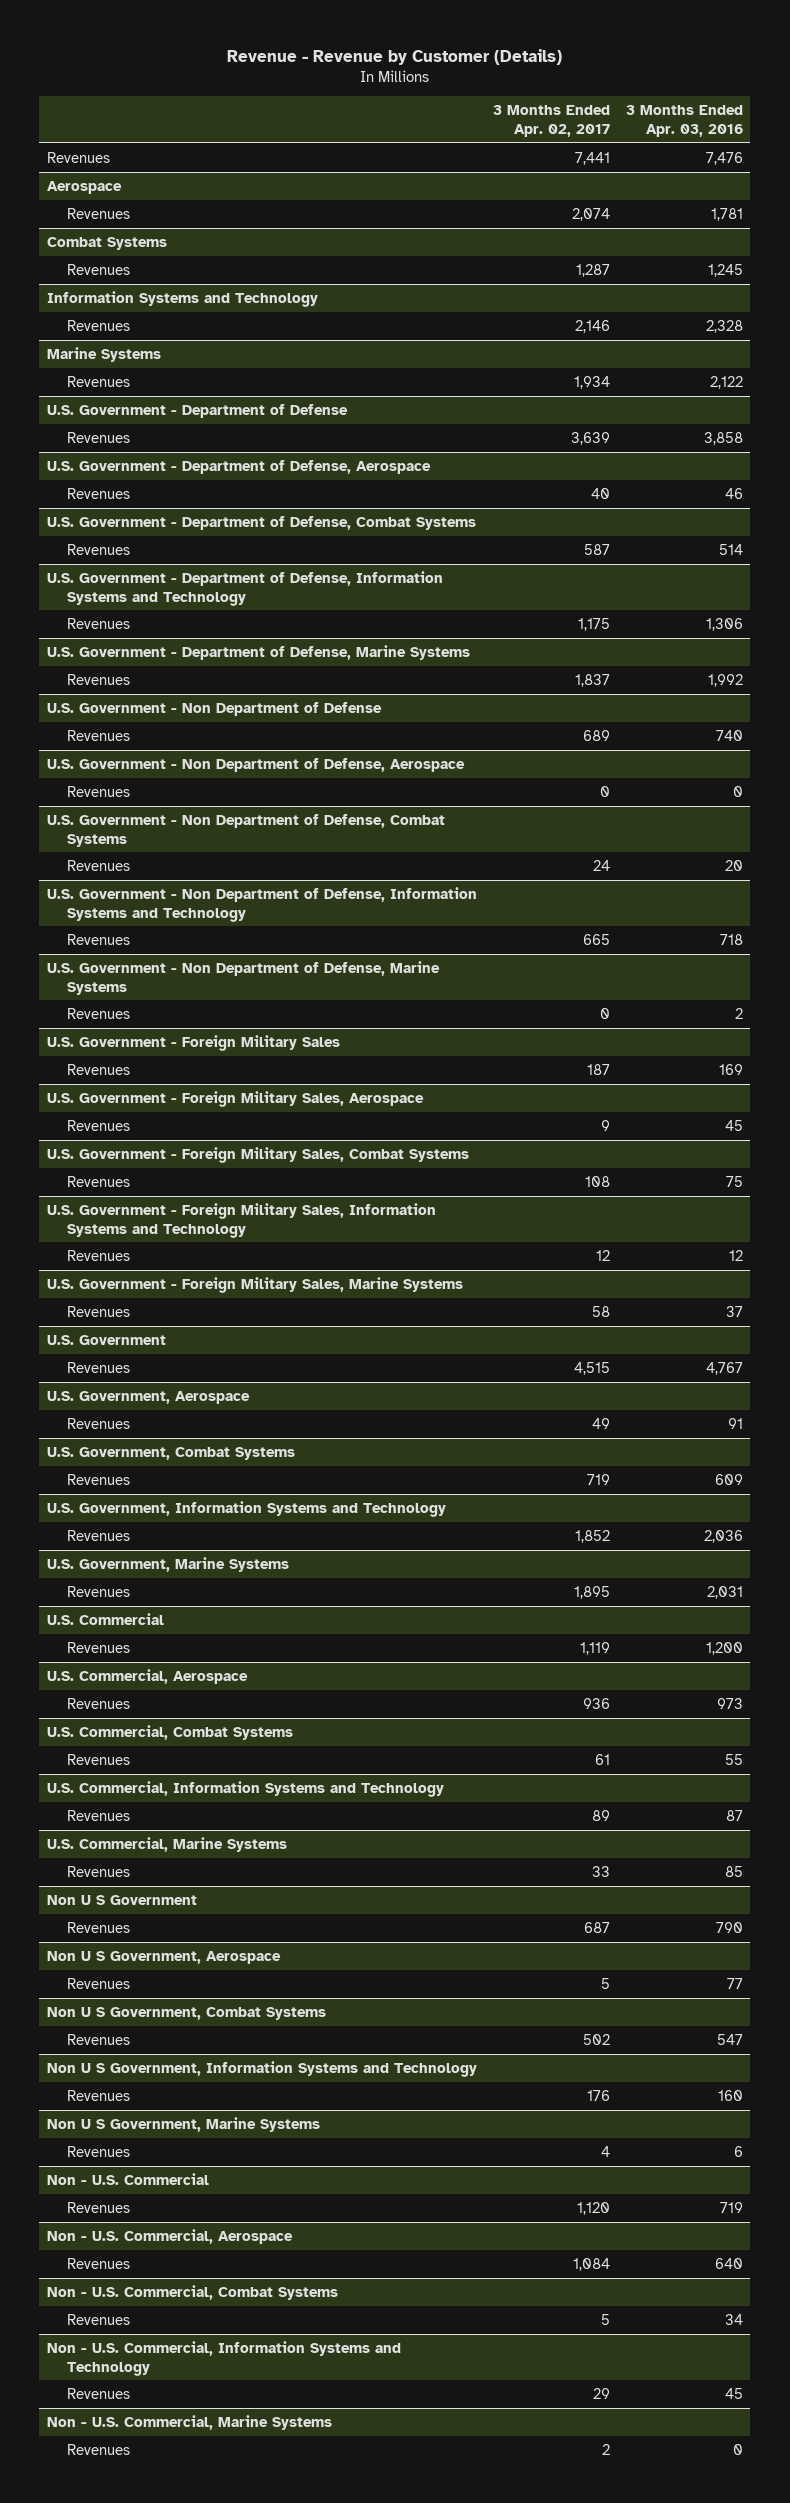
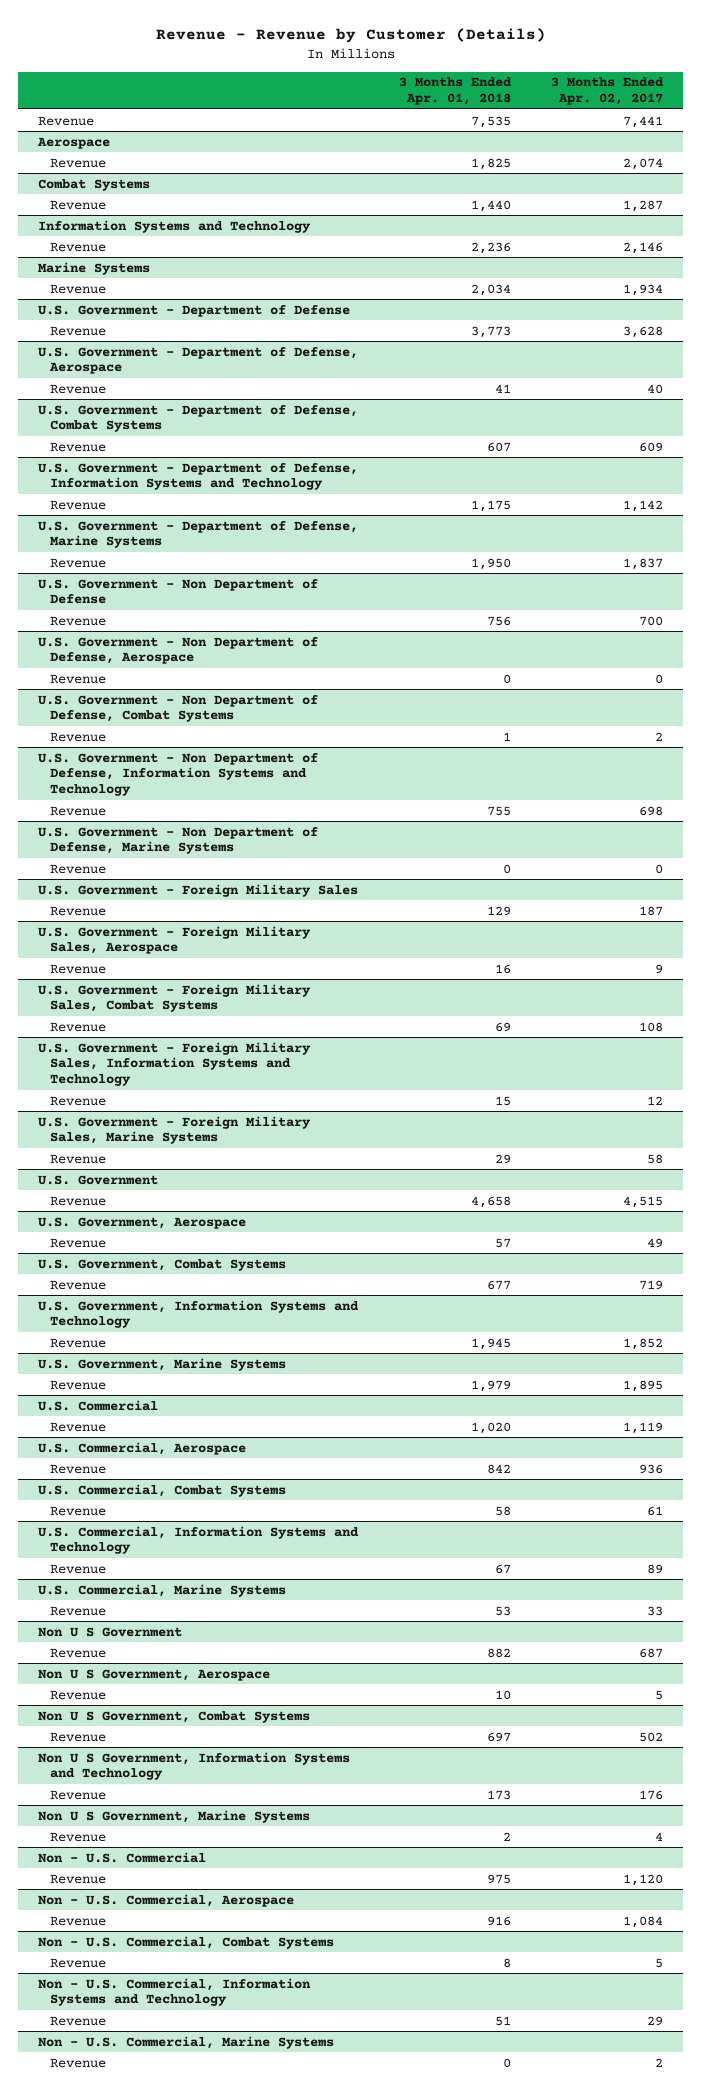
[625,105,743,138] 3 Months Ended Apr. 03, 2016 -> none
none -> [398,77,512,106] 3 Months Ended Apr. 01, 2018
[47,151,111,163] Revenues -> [38,115,95,126] Revenue
[67,207,131,219] Revenues -> [50,157,107,168] Revenue
[67,263,131,275] Revenues -> [50,199,107,210] Revenue
[67,319,131,331] Revenues -> [50,241,107,252] Revenue
[67,375,131,387] Revenues -> [50,283,107,294] Revenue
[67,431,131,443] Revenues -> none
none -> [50,325,107,336] Revenue
[67,487,131,499] Revenues -> [50,383,107,394] Revenue
[67,543,131,555] Revenues -> none
none -> [50,441,107,452] Revenue
[67,617,131,629] Revenues -> none
none -> [50,499,107,510] Revenue
[67,673,131,685] Revenues -> [50,557,107,568] Revenue
[67,729,131,741] Revenues -> none
none -> [50,615,107,626] Revenue
[67,785,131,797] Revenues -> [50,673,107,684] Revenue
[67,859,131,871] Revenues -> none
none -> [50,731,107,742] Revenue
[67,933,131,945] Revenues -> none
none -> [50,805,107,816] Revenue
[67,1007,131,1019] Revenues -> [50,863,107,874] Revenue
[67,1063,131,1075] Revenues -> [50,905,107,916] Revenue
[67,1119,131,1131] Revenues -> [50,963,107,974] Revenue
[67,1175,131,1187] Revenues -> [50,1021,107,1032] Revenue
[67,1249,131,1261] Revenues -> [50,1095,107,1106] Revenue
[67,1305,131,1317] Revenues -> [50,1153,107,1164] Revenue
[67,1361,131,1373] Revenues -> [50,1195,107,1206] Revenue
[67,1417,131,1429] Revenues -> [50,1237,107,1248] Revenue
[67,1473,131,1485] Revenues -> [50,1279,107,1290] Revenue
[67,1529,131,1541] Revenues -> [50,1337,107,1348] Revenue
[67,1585,131,1597] Revenues -> [50,1379,107,1390] Revenue
[67,1641,131,1653] Revenues -> [50,1421,107,1432] Revenue
[67,1697,131,1709] Revenues -> [50,1463,107,1474] Revenue
[67,1753,131,1765] Revenues -> [50,1505,107,1516] Revenue
[67,1809,131,1821] Revenues -> [50,1563,107,1574] Revenue
[67,1865,131,1877] Revenues -> [50,1605,107,1616] Revenue
[67,1921,131,1933] Revenues -> [50,1647,107,1658] Revenue
[67,1977,131,1989] Revenues -> [50,1689,107,1700] Revenue
[67,2033,131,2045] Revenues -> [50,1731,107,1742] Revenue
[67,2089,131,2101] Revenues -> [50,1789,107,1800] Revenue
[67,2145,131,2157] Revenues -> [50,1831,107,1842] Revenue
[67,2201,131,2213] Revenues -> [50,1873,107,1884] Revenue
[67,2257,131,2269] Revenues -> [50,1915,107,1926] Revenue
[67,2313,131,2325] Revenues -> [50,1957,107,1968] Revenue
[67,2387,131,2399] Revenues -> [50,2015,107,2026] Revenue
[67,2443,131,2455] Revenues -> [50,2057,107,2068] Revenue

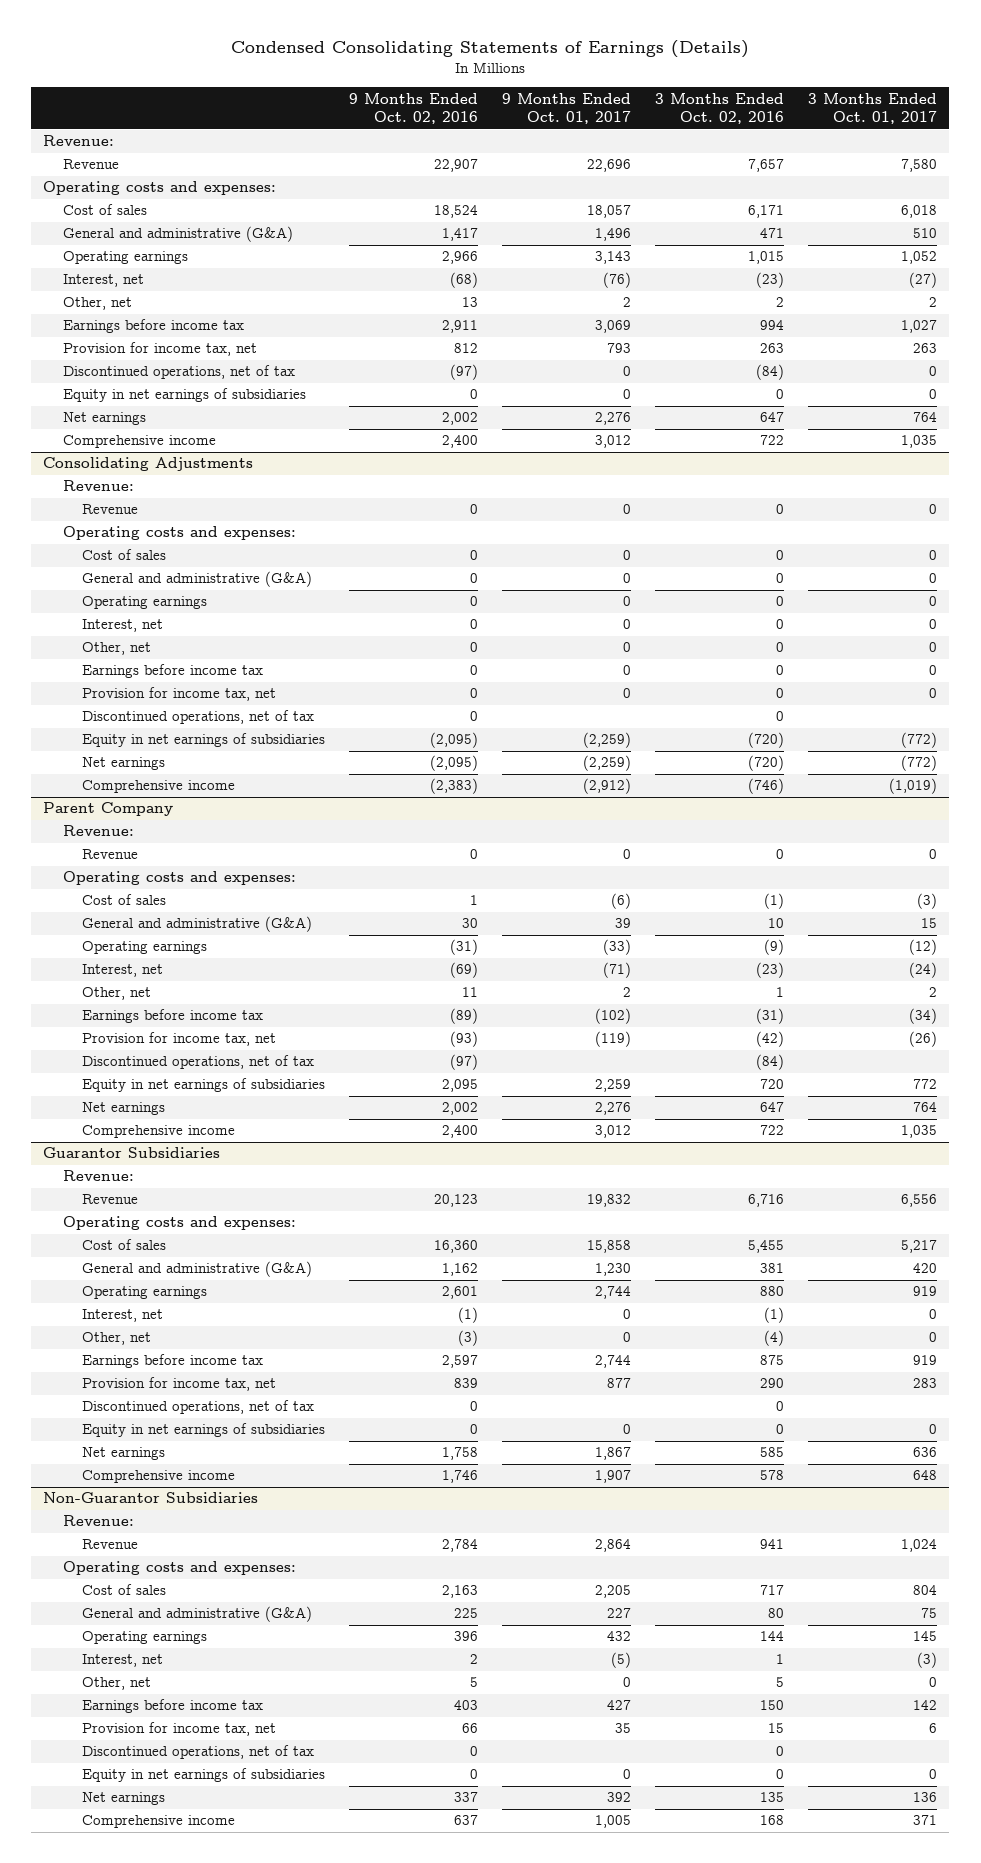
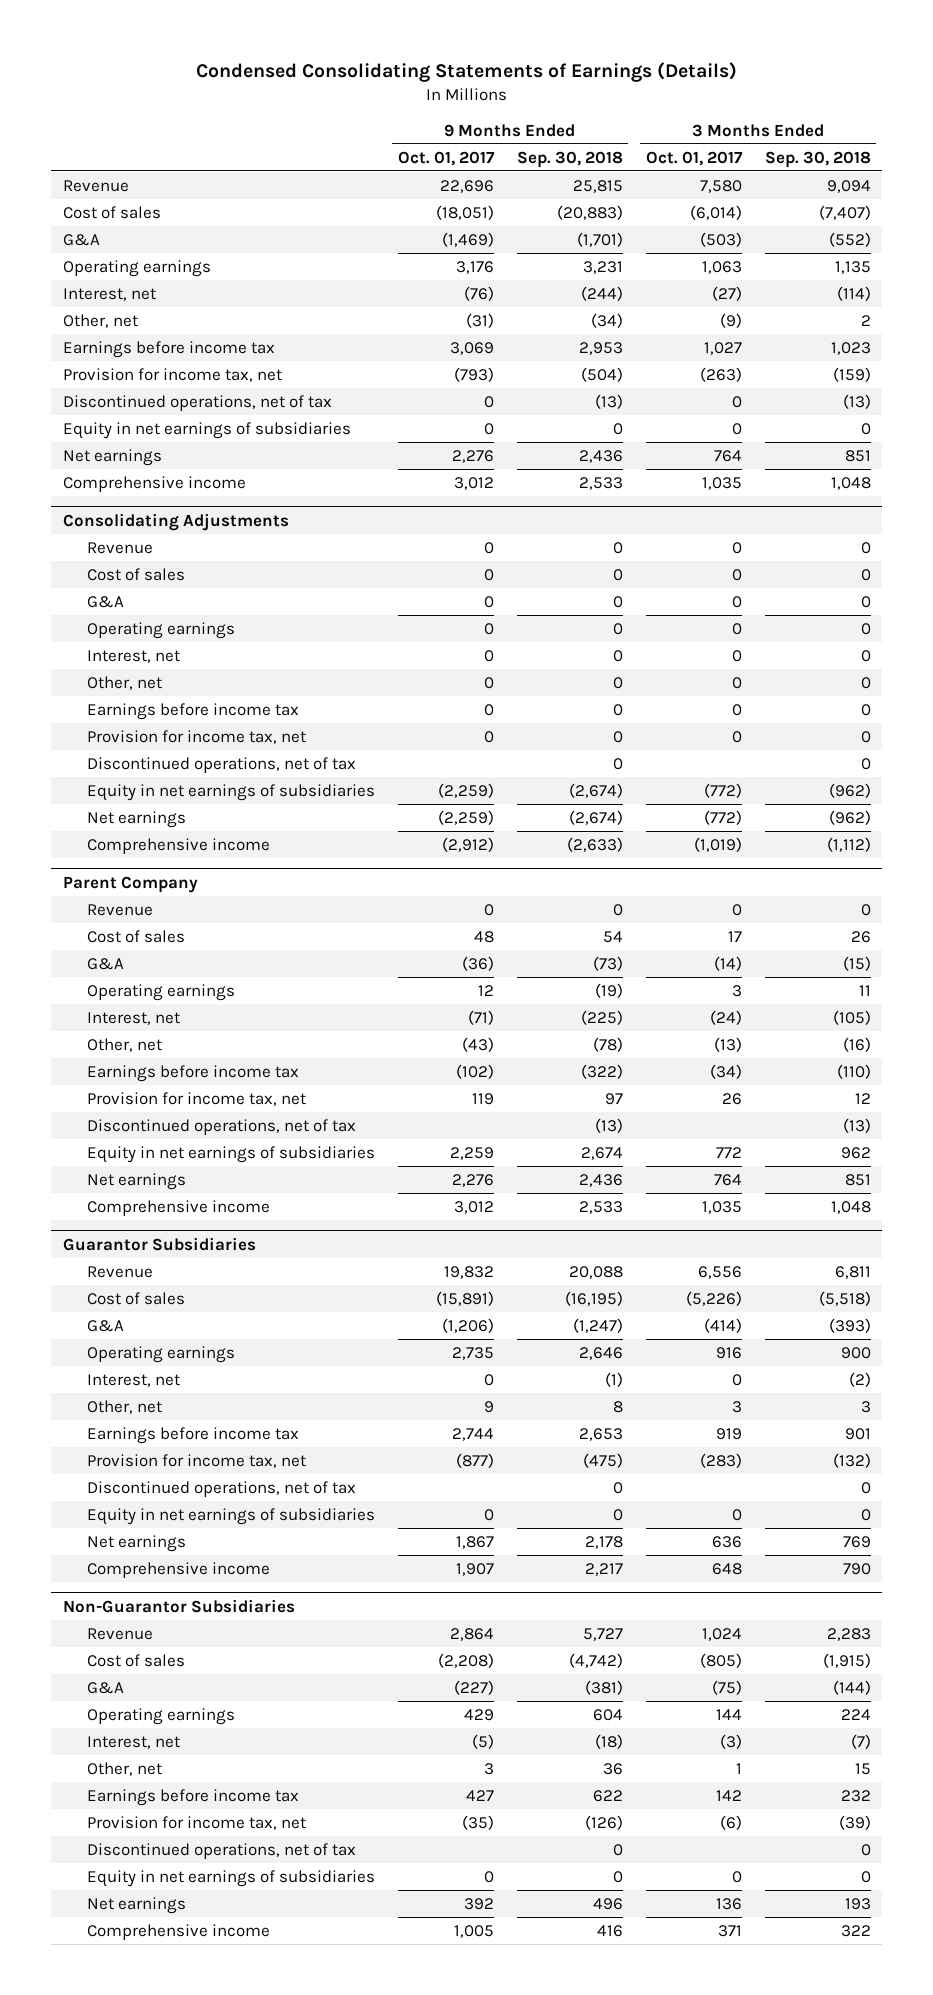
[349,92,479,125] 9 Months Ended Oct. 02, 2016 -> none
[655,92,785,125] 3 Months Ended Oct. 02, 2016 -> none
none -> [516,150,623,168] Sep. 30, 2018
none -> [764,150,871,168] Sep. 30, 2018
[43,135,115,147] Revenue: -> none
[43,181,277,196] Operating costs and expenses: -> none
[587,205,632,219] 18,057 -> [435,204,494,220] (18,051)
[901,205,938,219] 6,018 -> [689,204,742,220] (6,014)
[62,226,293,243] General and administrative (G&A) -> [62,233,100,246] G&A
[595,228,632,242] 1,496 -> [441,231,494,247] (1,469)
[913,228,938,239] 510 -> [699,231,742,247] (503)
[595,251,632,265] 3,143 -> [455,260,494,274] 3,176
[901,251,938,265] 1,052 -> [701,260,742,274] 1,063
[623,297,632,308] 2 -> [465,312,494,328] (31)
[929,297,938,308] 2 -> [719,312,742,328] (9)
[607,343,632,354] 793 -> [453,366,494,382] (793)
[913,343,938,354] 263 -> [699,366,742,382] (263)
[62,480,134,492] Revenue: -> none
[62,526,296,541] Operating costs and expenses: -> none
[82,571,313,588] General and administrative (G&A) -> [86,595,124,608] G&A
[62,825,134,837] Revenue: -> none
[62,871,296,886] Operating costs and expenses: -> none
[611,893,632,910] (6) -> [473,930,494,943] 48
[917,893,938,910] (3) -> [727,930,742,942] 17
[82,916,313,933] General and administrative (G&A) -> [86,957,124,970] G&A
[615,918,632,929] 39 -> [461,955,494,971] (36)
[921,918,938,929] 15 -> [713,955,742,971] (14)
[603,939,632,956] (33) -> [477,984,494,996] 12
[909,939,938,956] (12) -> [731,984,742,997] 3
[623,987,632,998] 2 -> [461,1036,494,1052] (43)
[929,987,938,998] 2 -> [713,1036,742,1052] (13)
[595,1031,632,1048] (119) -> [471,1092,494,1105] 119
[909,1031,938,1048] (26) -> [721,1092,742,1105] 26
[62,1170,134,1182] Revenue: -> none
[62,1216,296,1231] Operating costs and expenses: -> none
[587,1240,632,1254] 15,858 -> [435,1290,494,1306] (15,891)
[901,1240,938,1254] 5,217 -> [685,1290,742,1306] (5,226)
[82,1261,313,1278] General and administrative (G&A) -> [86,1319,124,1332] G&A
[595,1263,632,1277] 1,230 -> [441,1317,494,1333] (1,206)
[913,1263,938,1274] 420 -> [703,1317,742,1333] (414)
[595,1286,632,1300] 2,744 -> [451,1346,494,1360] 2,735
[913,1286,938,1297] 919 -> [715,1346,742,1359] 916
[623,1332,632,1343] 0 -> [483,1400,494,1413] 9
[929,1332,938,1343] 0 -> [731,1400,742,1413] 3
[607,1378,632,1389] 877 -> [455,1452,494,1468] (877)
[913,1378,938,1389] 283 -> [699,1452,742,1468] (283)
[62,1515,134,1527] Revenue: -> none
[62,1561,296,1576] Operating costs and expenses: -> none
[595,1585,632,1599] 2,205 -> [437,1652,494,1668] (2,208)
[913,1585,938,1596] 804 -> [699,1652,742,1668] (805)
[82,1606,313,1623] General and administrative (G&A) -> [86,1681,124,1694] G&A
[607,1608,632,1619] 227 -> [453,1679,494,1695] (227)
[921,1608,938,1619] 75 -> [711,1679,742,1695] (75)
[607,1631,632,1642] 432 -> [463,1708,494,1721] 429
[913,1631,938,1642] 145 -> [715,1708,742,1720] 144
[623,1677,632,1688] 0 -> [483,1762,494,1775] 3
[929,1677,938,1688] 0 -> [735,1762,742,1774] 1
[615,1723,632,1734] 35 -> [461,1814,494,1830] (35)
[929,1723,938,1734] 6 -> [719,1814,742,1830] (6)

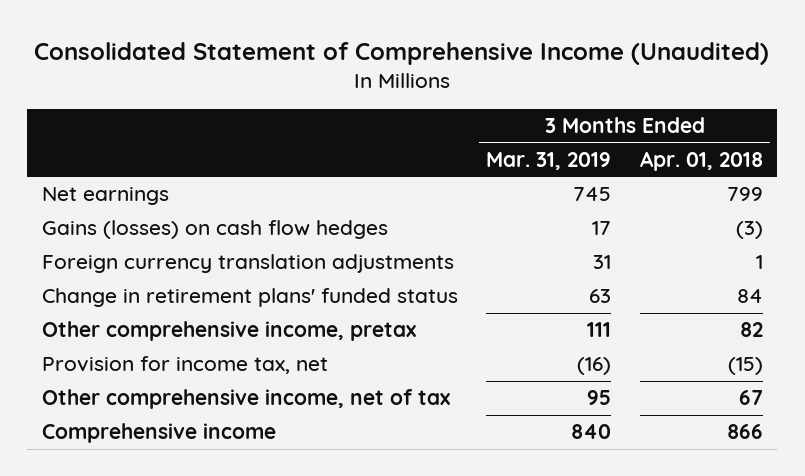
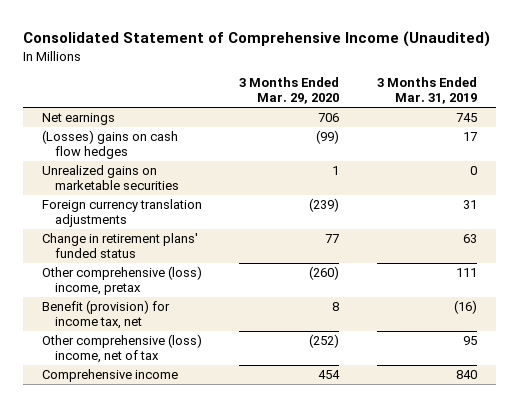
[639,150,763,171] Apr. 01, 2018 -> none
none -> [239,77,340,105] 3 Months Ended Mar. 29, 2020
[41,220,388,240] Gains (losses) on cash flow hedges -> [41,129,178,159] (Losses) gains on cash flow hedges
none -> [41,164,180,190] Unrealized gains on marketable securities
[41,321,416,342] Other comprehensive income, pretax -> [41,265,202,295] Other comprehensive (loss) income, pretax
[41,356,328,375] Provision for income tax, net -> [41,299,170,329] Benefit (provision) for income tax, net
[41,389,450,410] Other comprehensive income, net of tax -> [41,333,202,363] Other comprehensive (loss) income, net of tax

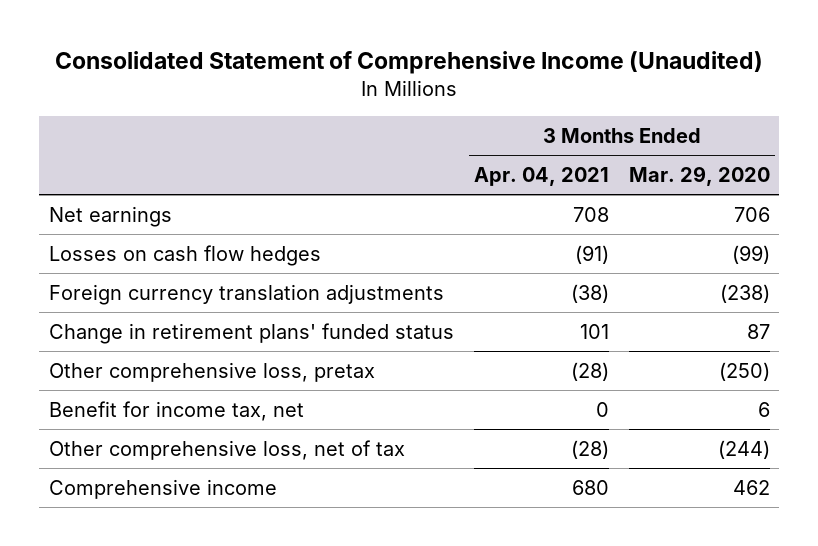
[376,77,477,105] 3 Months Ended Mar. 31, 2019 -> none
none -> [473,166,609,186] Apr. 04, 2021
[41,164,180,190] Unrealized gains on marketable securities -> none
[41,129,178,159] (Losses) gains on cash flow hedges -> [48,244,321,266] Losses on cash flow hedges
[309,197,340,212] (239) -> [719,283,770,303] (238)
[325,233,340,243] 77 -> [746,323,770,339] 87
[41,265,202,295] Other comprehensive (loss) income, pretax -> [48,361,375,382] Other comprehensive loss, pretax
[309,265,340,280] (260) -> [718,361,770,381] (250)
[41,299,170,329] Benefit (provision) for income tax, net -> [48,400,304,421] Benefit for income tax, net
[332,301,340,311] 8 -> [757,401,770,417] 6
[41,333,202,363] Other comprehensive (loss) income, net of tax -> [48,439,405,460] Other comprehensive loss, net of tax
[309,333,340,348] (252) -> [717,439,770,459] (244)
[318,369,341,379] 454 -> [732,479,770,495] 462

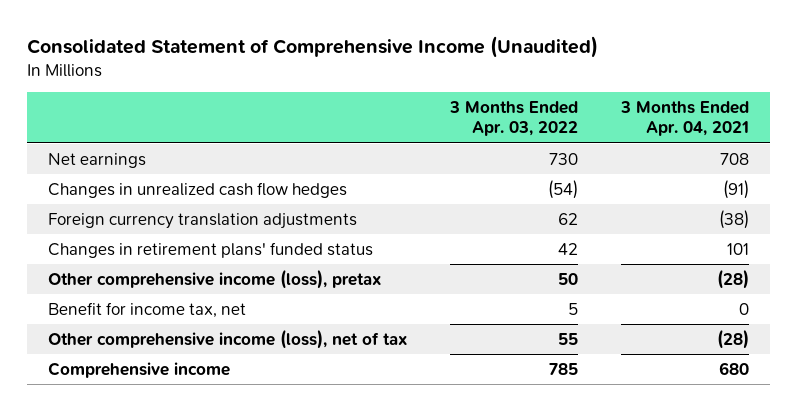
[628,165,770,186] Mar. 29, 2020 -> none
none -> [448,101,578,137] 3 Months Ended Apr. 03, 2022
[48,244,321,266] Losses on cash flow hedges -> none
none -> [48,181,348,198] Changes in unrealized cash flow hedges
[48,322,454,344] Change in retirement plans' funded status -> [48,241,374,258] Changes in retirement plans' funded status
[48,361,375,382] Other comprehensive loss, pretax -> [48,268,382,289] Other comprehensive income (loss), pretax
[48,439,405,460] Other comprehensive loss, net of tax -> [48,328,408,349] Other comprehensive income (loss), net of tax

